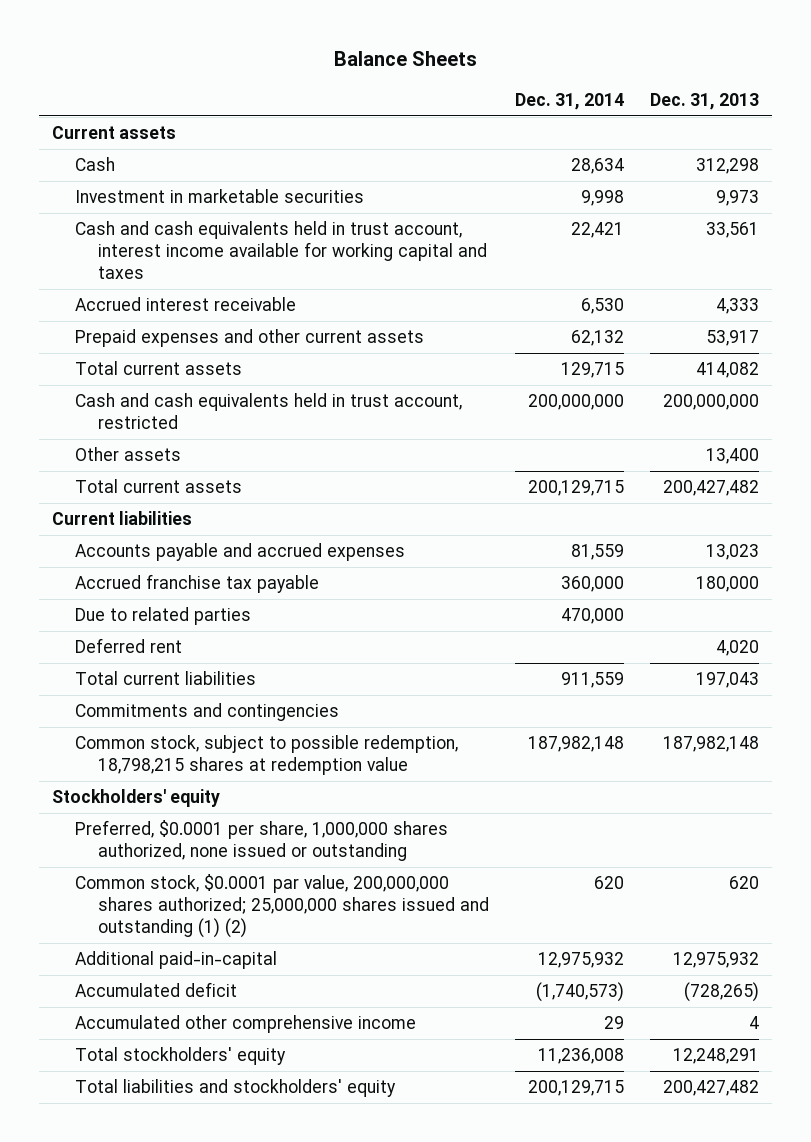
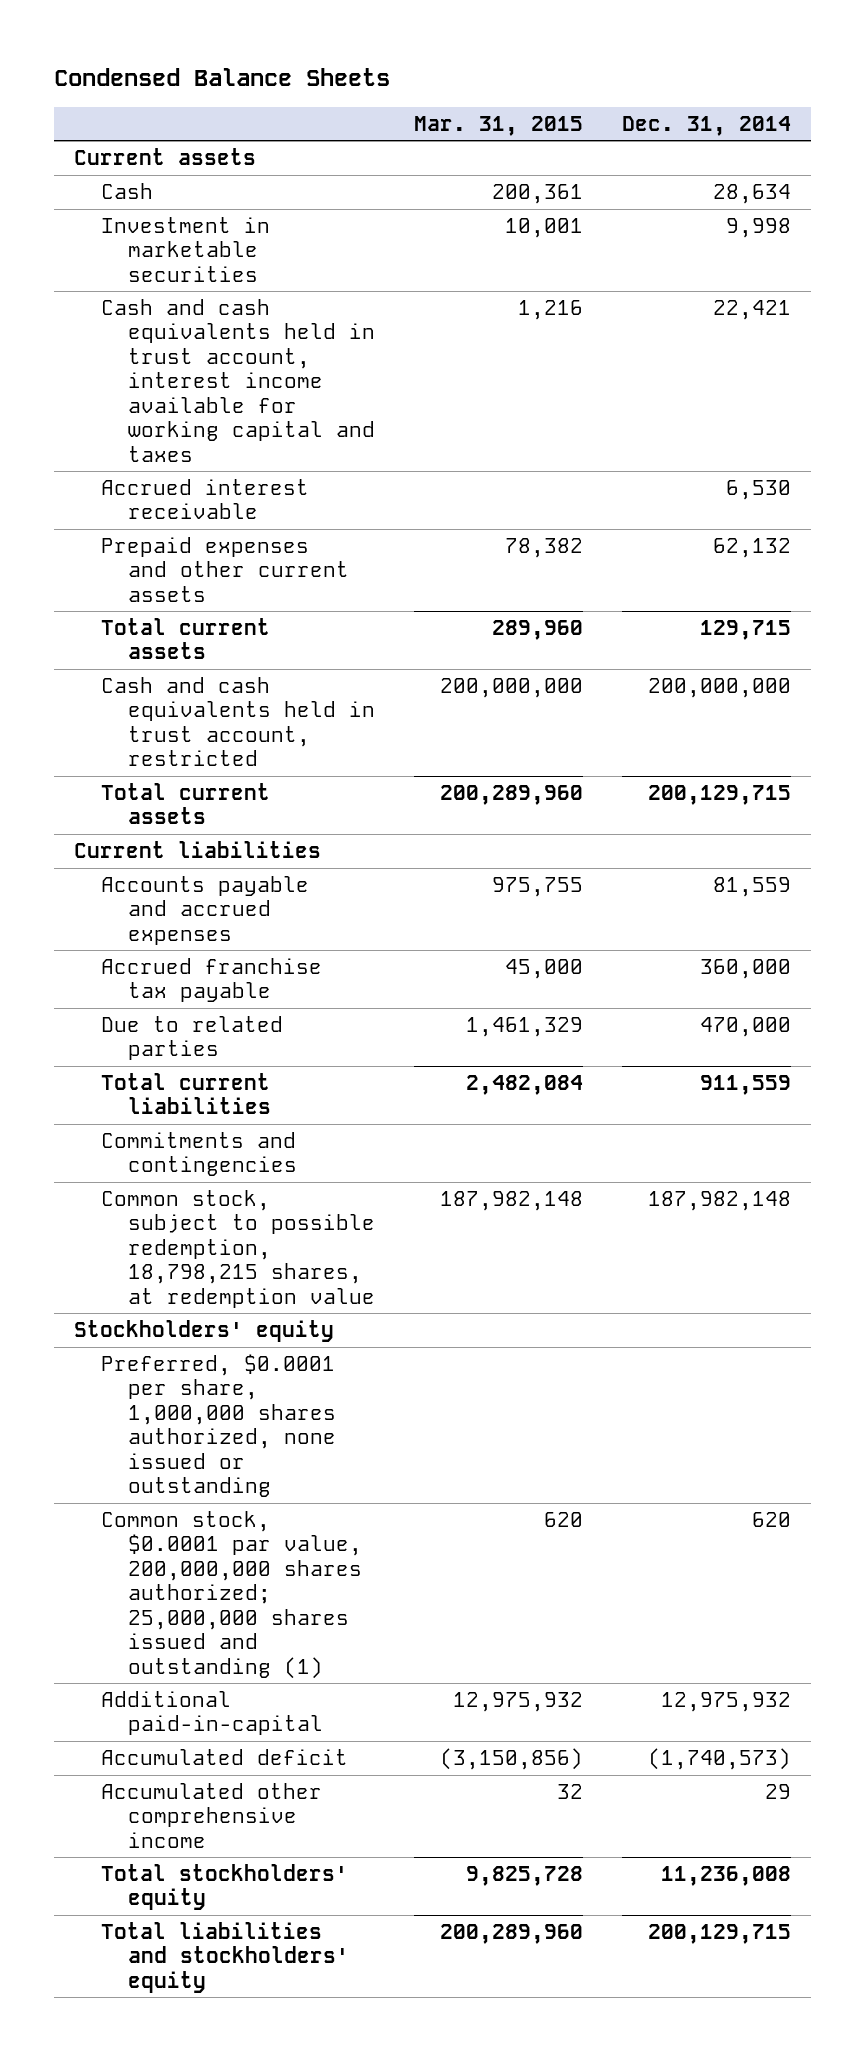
[333,51,477,67] Balance Sheets -> [54,68,391,87] Condensed Balance Sheets
[650,93,760,111] Dec. 31, 2013 -> none
none -> [413,115,583,136] Mar. 31, 2015
[75,447,182,462] Other assets -> none
[75,638,183,654] Deferred rent -> none
[75,735,459,776] Common stock, subject to possible redemption, 18,798,215 shares at redemption value -> [100,1189,375,1308] Common stock, subject to possible redemption, 18,798,215 shares, at redemption value
[75,874,490,939] Common stock, $0.0001 par value, 200,000,000 shares authorized; 25,000,000 shares issued and outstanding (1) (2) -> [100,1510,362,1679] Common stock, $0.0001 par value, 200,000,000 shares authorized; 25,000,000 shares issued and outstanding (1)

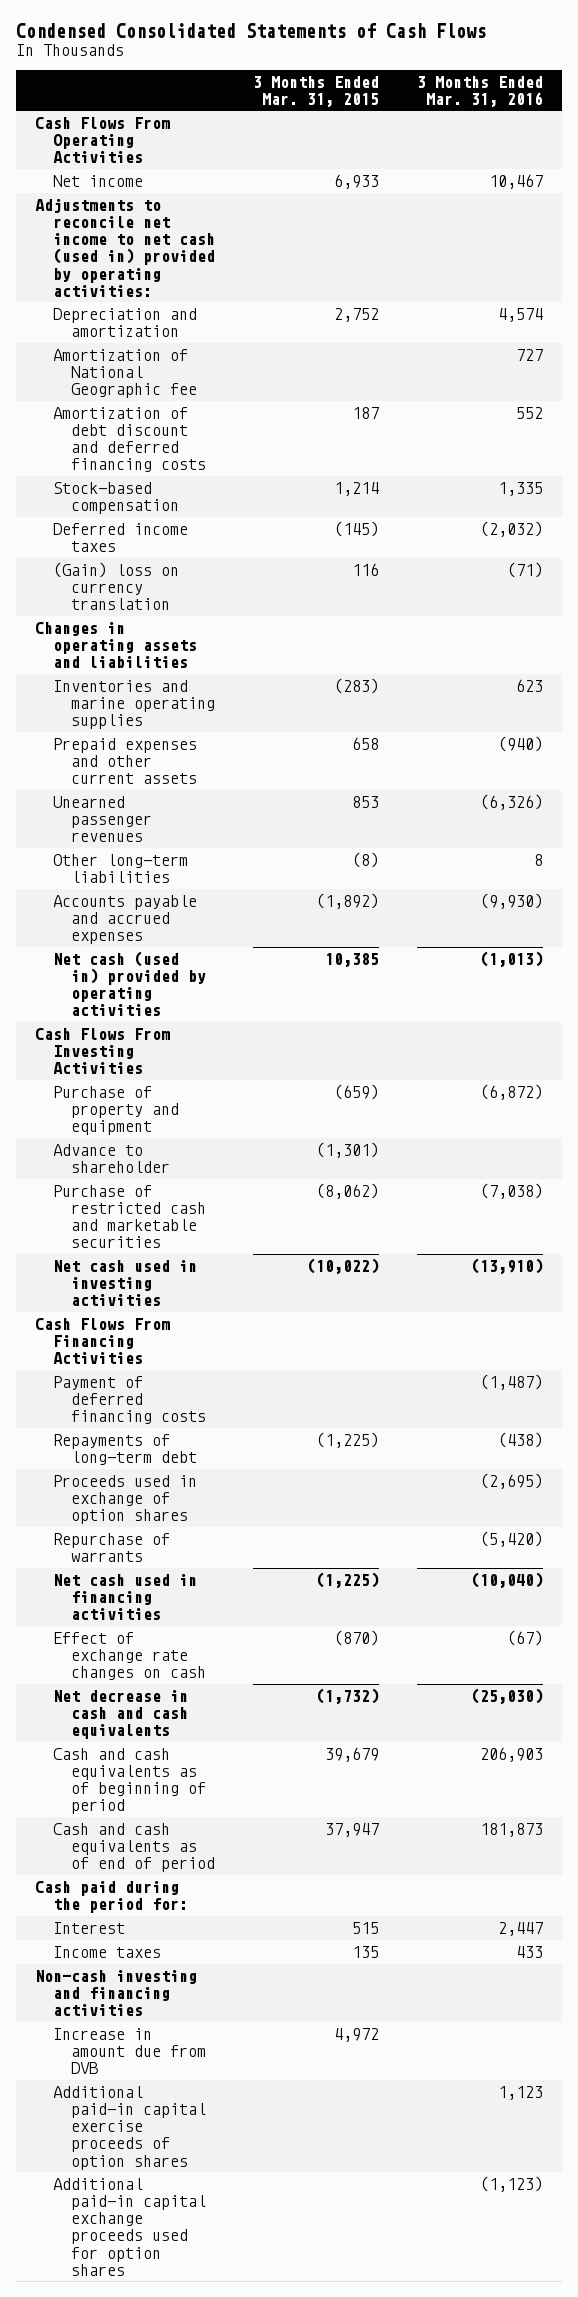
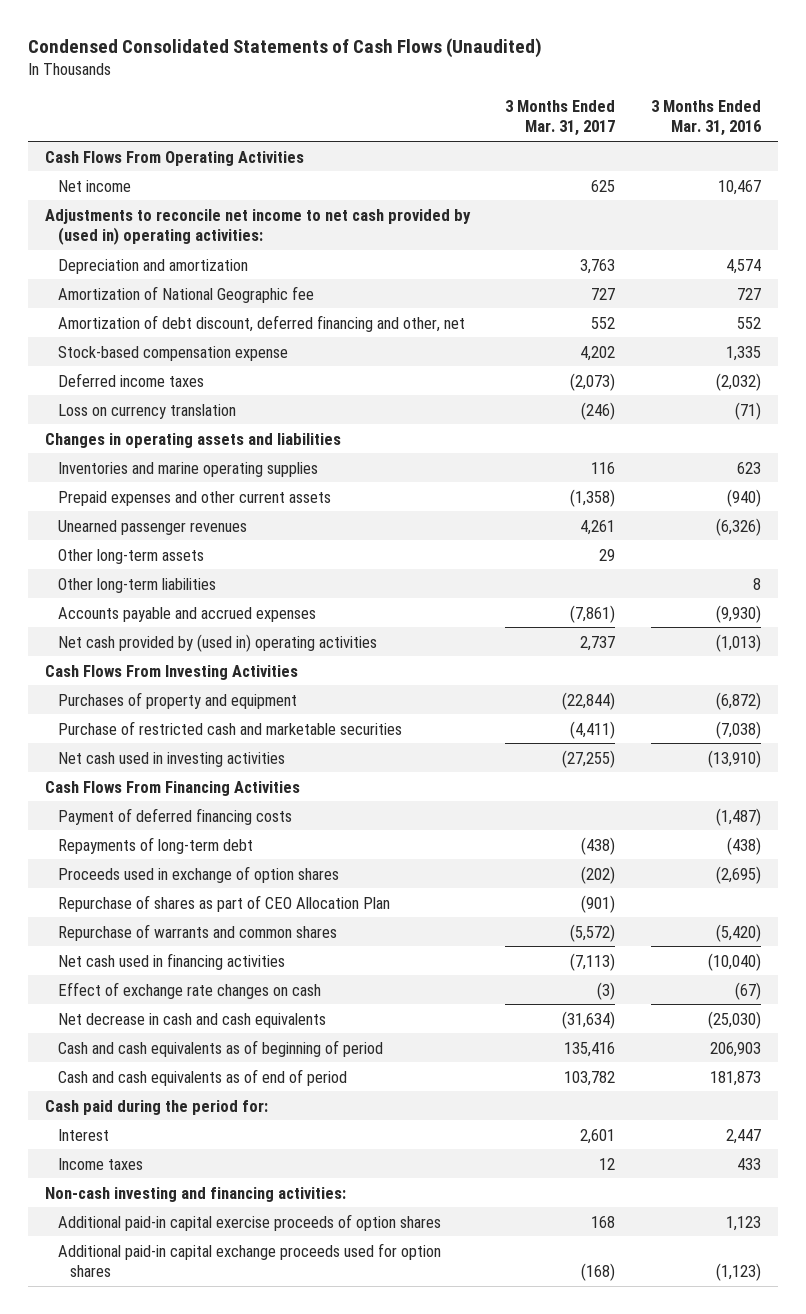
[16,22,487,38] Condensed Consolidated Statements of Cash Flows -> [27,38,542,59] Condensed Consolidated Statements of Cash Flows (Unaudited)
[252,75,379,107] 3 Months Ended Mar. 31, 2015 -> none
none -> [505,100,616,137] 3 Months Ended Mar. 31, 2017
[35,198,215,297] Adjustments to reconcile net income to net cash (used in) provided by operating activities: -> [45,208,472,245] Adjustments to reconcile net income to net cash provided by (used in) operating activities:
[52,407,206,473] Amortization of debt discount and deferred financing costs -> [57,314,465,332] Amortization of debt discount, deferred financing and other, net
[52,482,179,515] Stock-based compensation -> [57,345,288,361] Stock-based compensation expense
[52,562,179,611] (Gain) loss on currency translation -> [57,403,236,419] Loss on currency translation
none -> [57,548,204,564] Other long-term assets
[52,951,206,1017] Net cash (used in) provided by operating activities -> [57,633,377,652] Net cash provided by (used in) operating activities
[52,1144,170,1174] Advance to shareholder -> none
[52,1086,179,1136] Purchase of property and equipment -> [57,691,297,709] Purchases of property and equipment
none -> [57,894,390,912] Repurchase of shares as part of CEO Allocation Plan
[52,1533,170,1563] Repurchase of warrants -> [57,923,337,941] Repurchase of warrants and common shares
[52,2028,206,2075] Increase in amount due from DVB -> none
[35,1970,198,2017] Non-cash investing and financing activities -> [45,1186,347,1202] Non-cash investing and financing activities:

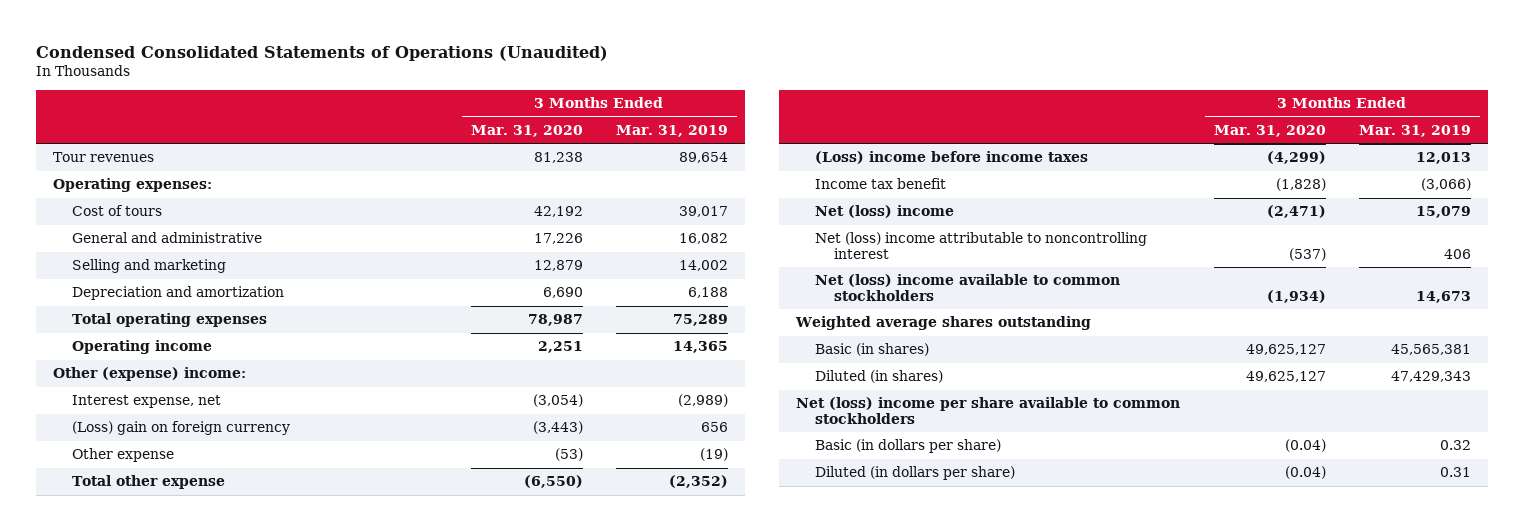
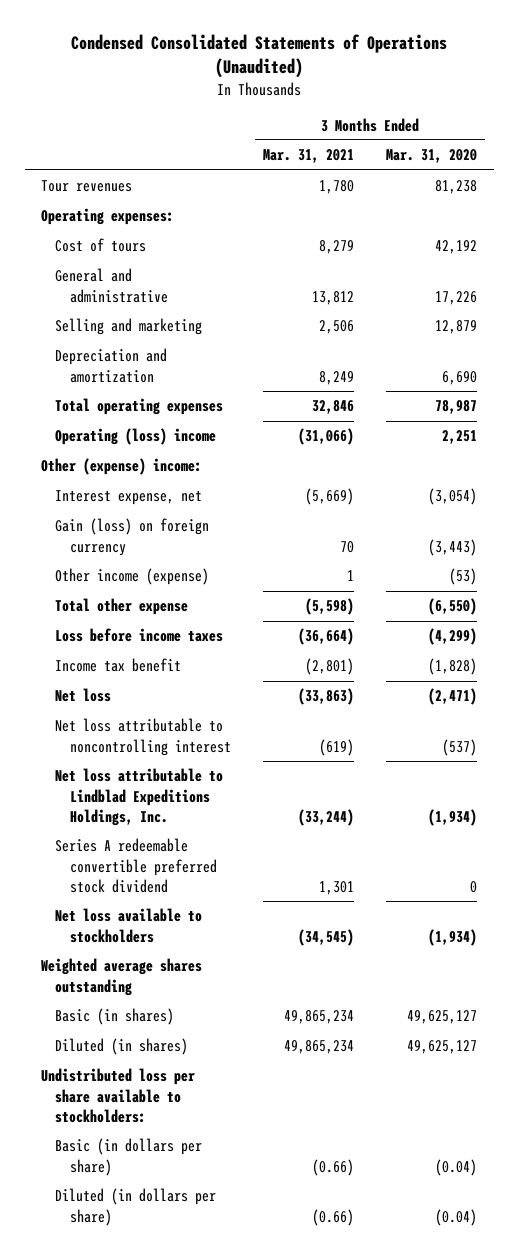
[616,125,729,138] Mar. 31, 2019 -> none
none -> [263,149,355,164] Mar. 31, 2021
[72,340,213,355] Operating income -> [55,428,217,446] Operating (loss) income
[72,421,291,436] (Loss) gain on foreign currency -> [55,518,210,556] Gain (loss) on foreign currency
[72,448,175,463] Other expense -> [55,568,210,586] Other income (expense)
[815,151,1089,165] (Loss) income before income taxes -> [55,628,224,643] Loss before income taxes
[815,205,955,219] Net (loss) income -> [55,688,112,703] Net loss
[815,232,1148,260] Net (loss) income attributable to noncontrolling interest -> [55,718,231,756] Net loss attributable to noncontrolling interest
none -> [55,768,224,826] Net loss attributable to Lindblad Expeditions Holdings, Inc.
none -> [55,838,217,893] Series A redeemable convertible preferred stock dividend
[815,274,1121,302] Net (loss) income available to common stockholders -> [55,908,203,943] Net loss available to stockholders
[796,397,1181,425] Net (loss) income per share available to common stockholders -> [40,1068,195,1123] Undistributed loss per share available to stockholders:

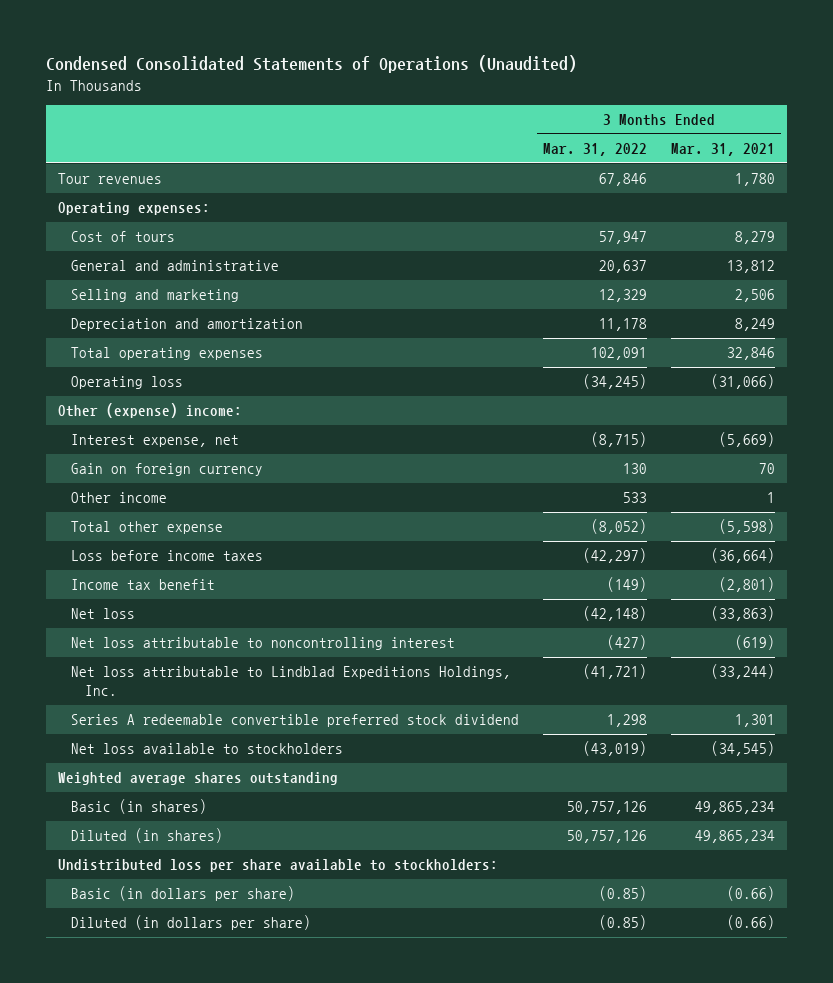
[386,149,478,164] Mar. 31, 2020 -> none
none -> [543,142,648,156] Mar. 31, 2022
[55,428,217,446] Operating (loss) income -> [71,376,184,390] Operating loss
[55,518,210,556] Gain (loss) on foreign currency -> [71,463,264,477] Gain on foreign currency
[55,568,210,586] Other income (expense) -> [71,492,168,504] Other income

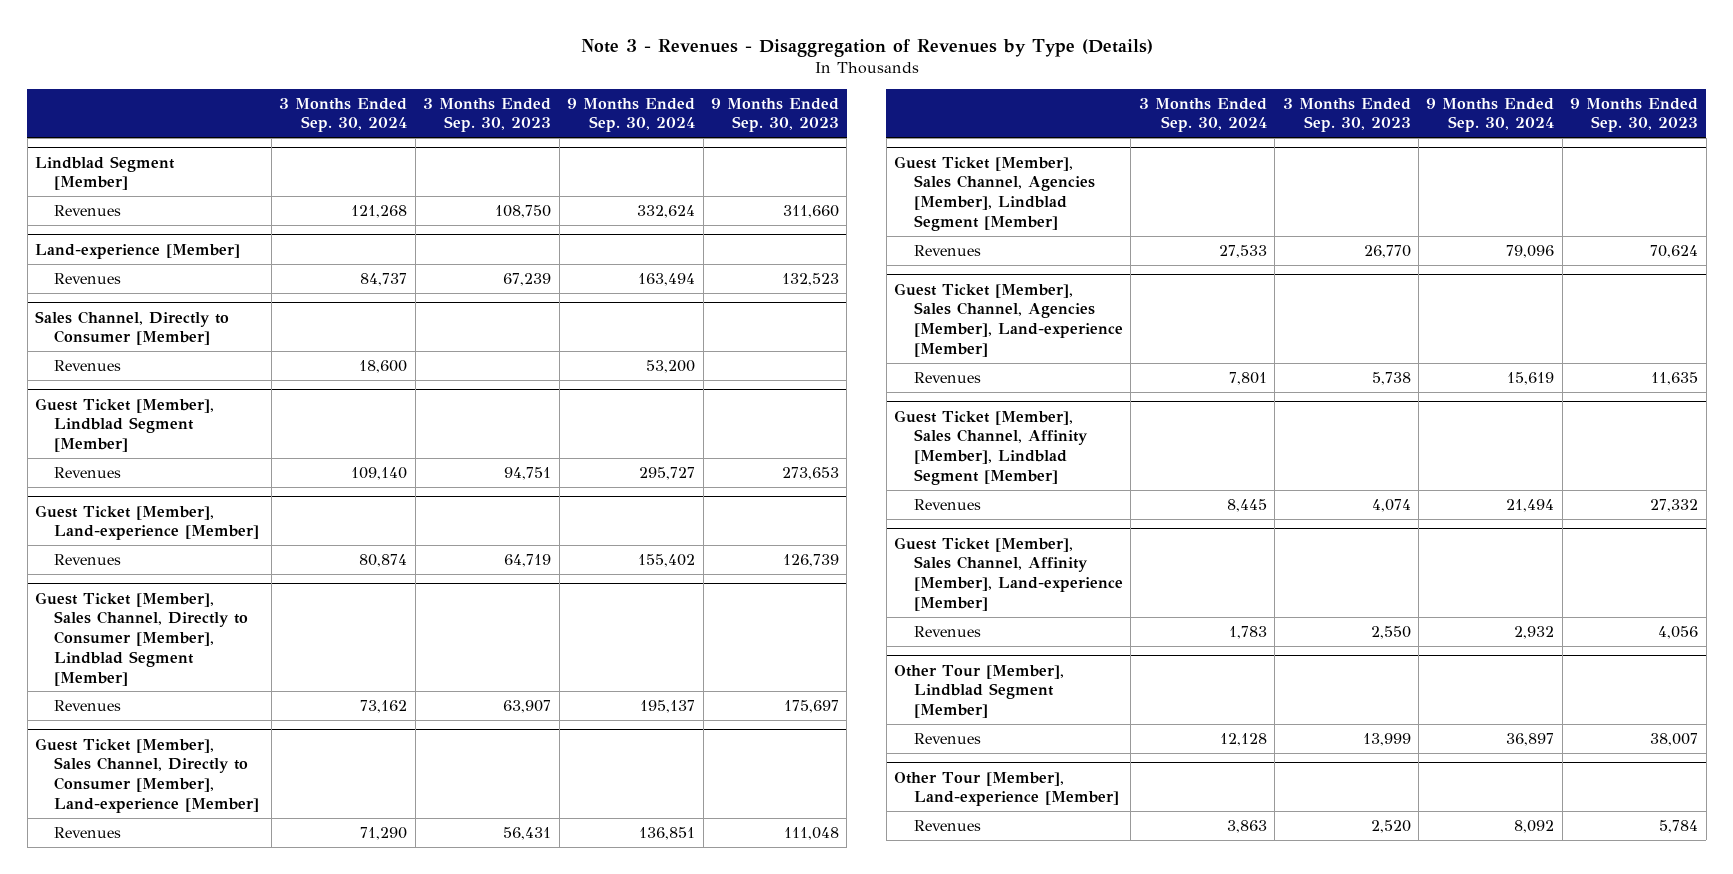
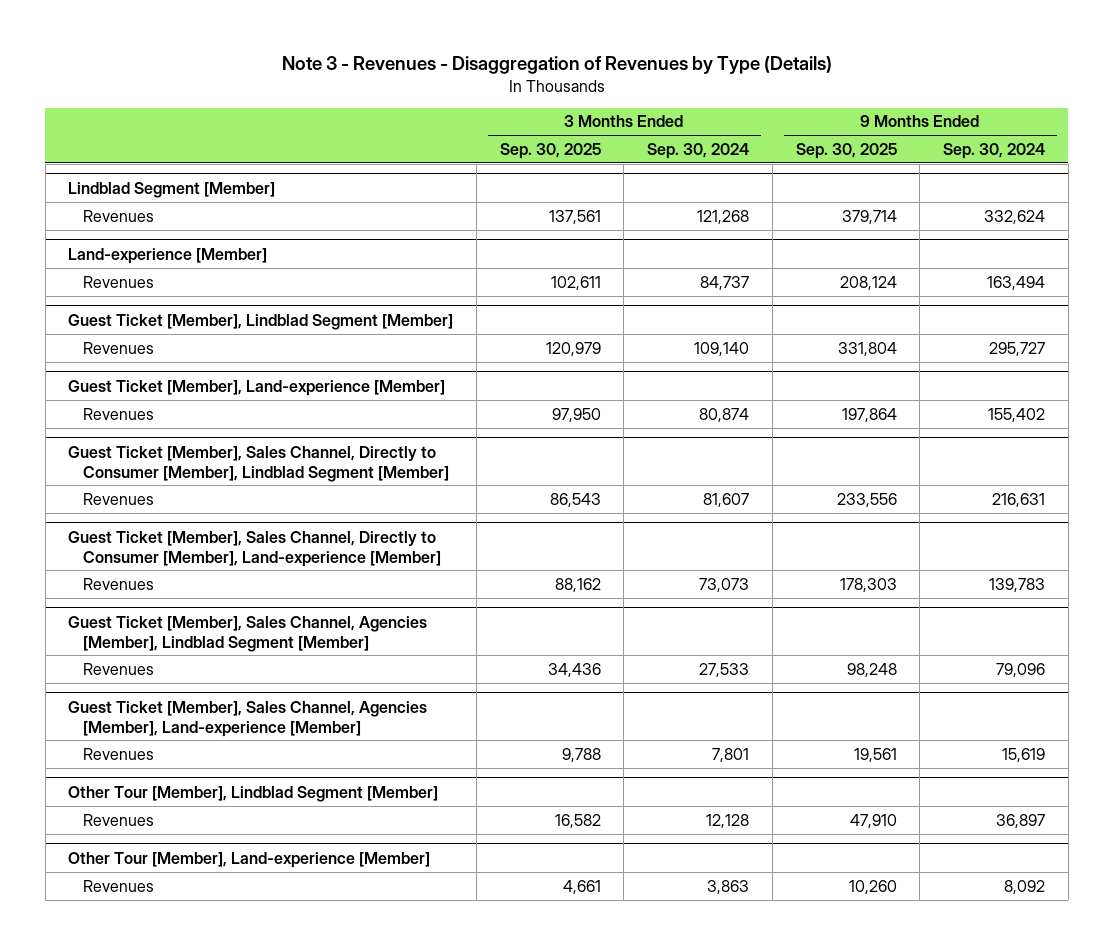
[423,97,552,133] 3 Months Ended Sep. 30, 2023 -> none
[710,97,839,133] 9 Months Ended Sep. 30, 2023 -> none
none -> [499,142,601,159] Sep. 30, 2025
none -> [795,142,897,159] Sep. 30, 2025
[35,310,230,346] Sales Channel, Directly to Consumer [Member] -> none
[54,359,122,371] Revenues -> none
[360,699,408,713] 73,162 -> [703,492,750,507] 81,607
[640,699,696,713] 195,137 -> [992,492,1046,507] 216,631
[360,826,408,840] 71,290 -> [699,577,750,592] 73,073
[639,826,696,840] 136,851 -> [989,577,1046,592] 139,783
[894,409,1088,485] Guest Ticket [Member], Sales Channel, Affinity [Member], Lindblad Segment [Member] -> none
[913,498,981,510] Revenues -> none
[894,536,1123,611] Guest Ticket [Member], Sales Channel, Affinity [Member], Land-experience [Member] -> none
[913,625,981,637] Revenues -> none

